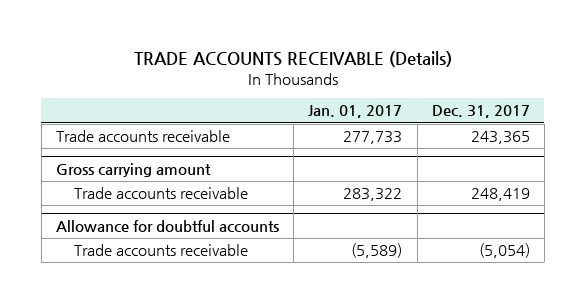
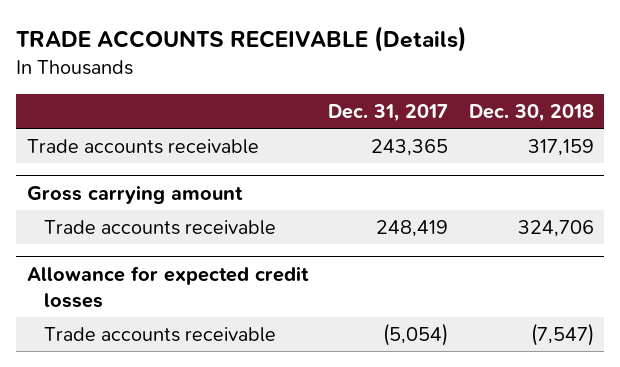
[308,105,403,119] Jan. 01, 2017 -> none
none -> [468,104,594,123] Dec. 30, 2018
[56,219,280,232] Allowance for doubtful accounts -> [26,265,309,308] Allowance for expected credit losses

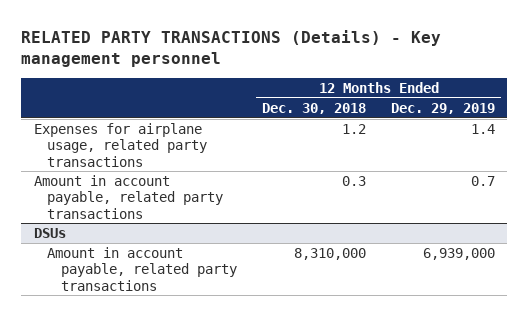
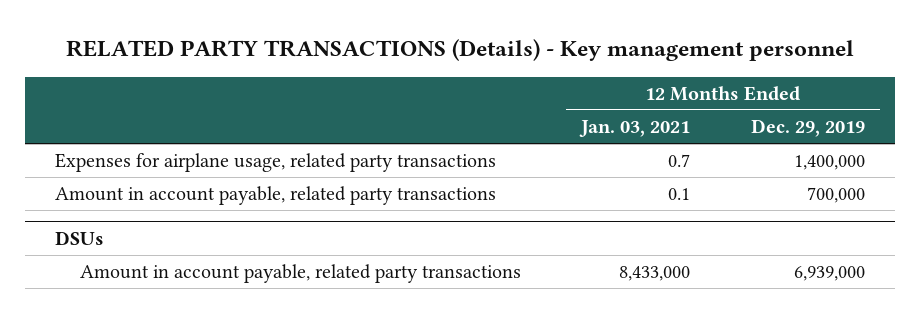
[262,102,367,114] Dec. 30, 2018 -> none
none -> [579,120,691,138] Jan. 03, 2021
[470,124,495,135] 1.4 -> [793,155,865,171] 1,400,000
[470,176,495,187] 0.7 -> [806,187,865,204] 700,000

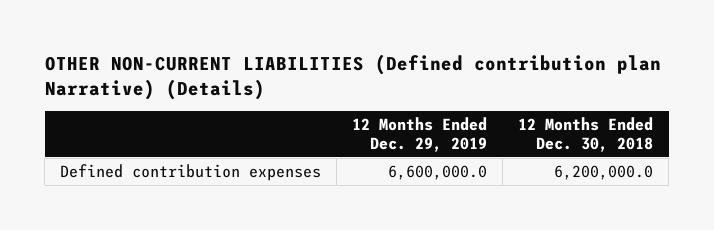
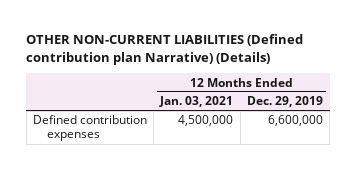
[518,117,654,153] 12 Months Ended Dec. 30, 2018 -> none
none -> [159,96,234,108] Jan. 03, 2021
[388,164,488,180] 6,600,000.0 -> [267,115,323,127] 6,600,000

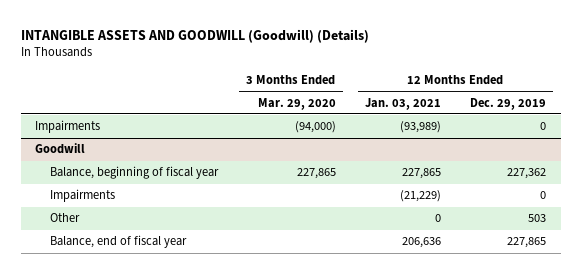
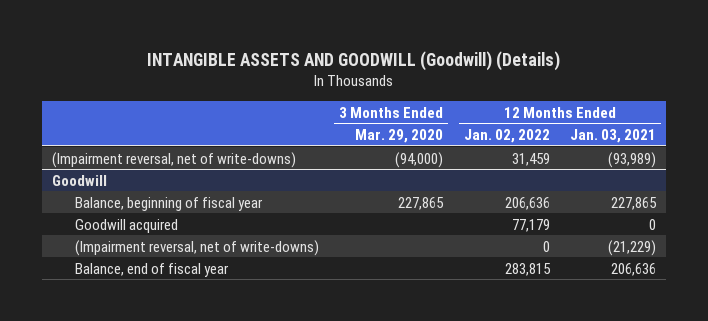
[469,97,546,110] Dec. 29, 2019 -> none
none -> [463,129,550,144] Jan. 02, 2022
[35,120,101,134] Impairments -> [52,151,297,168] (Impairment reversal, net of write-downs)
[49,213,80,223] Other -> none
none -> [75,218,179,233] Goodwill acquired
[49,189,115,203] Impairments -> [75,239,320,256] (Impairment reversal, net of write-downs)

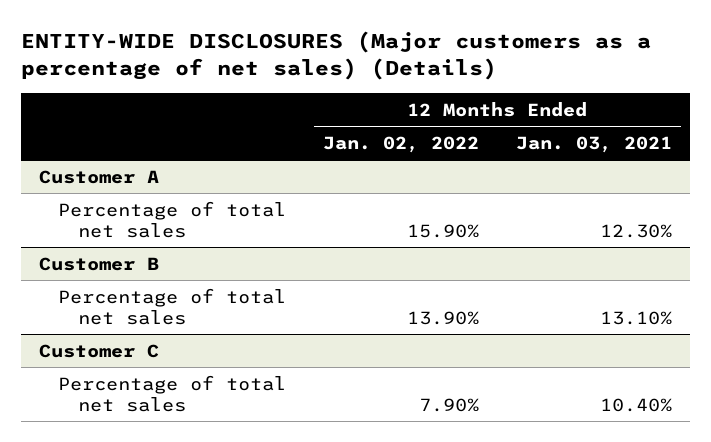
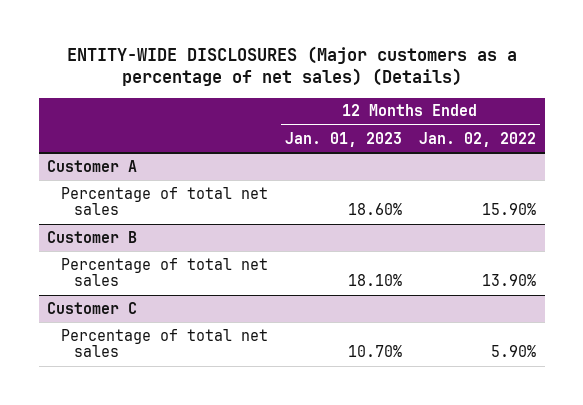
[515,135,672,153] Jan. 03, 2021 -> none
none -> [284,131,402,147] Jan. 01, 2023
[419,397,480,412] 7.90% -> [490,345,536,358] 5.90%

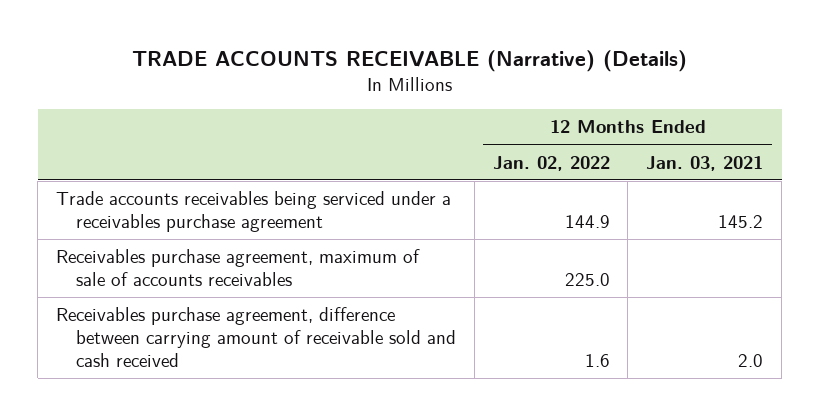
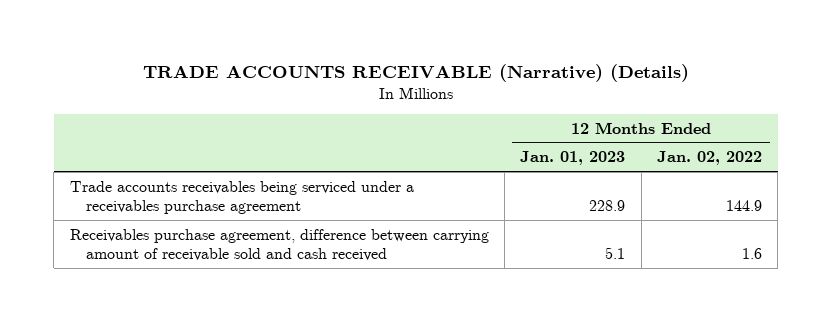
[646,155,764,171] Jan. 03, 2021 -> none
none -> [520,151,626,166] Jan. 01, 2023
[55,249,420,287] Receivables purchase agreement, maximum of sale of accounts receivables -> none

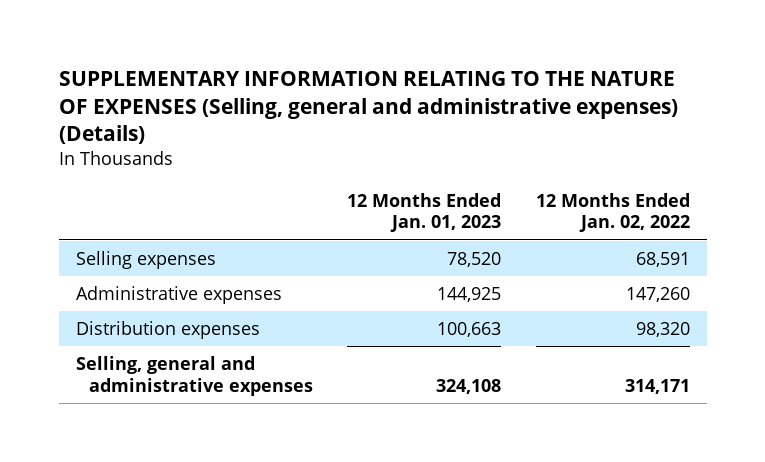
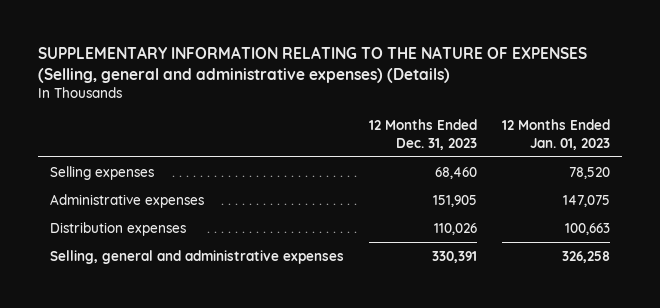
[535,192,690,233] 12 Months Ended Jan. 02, 2022 -> none
none -> [369,119,478,150] 12 Months Ended Dec. 31, 2023
[437,286,502,302] 144,925 -> [562,194,610,207] 147,075
[436,378,502,394] 324,108 -> [561,250,610,263] 326,258

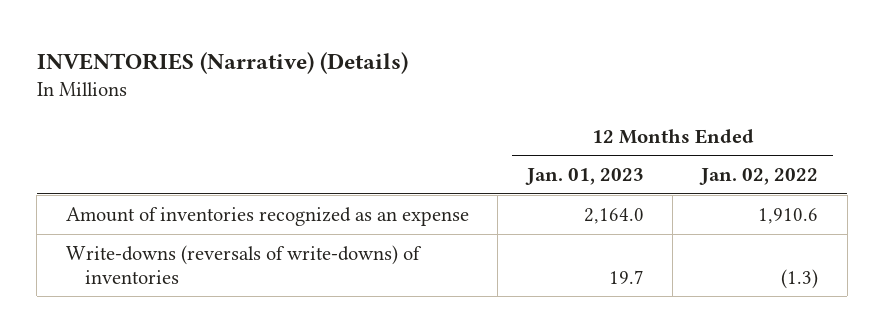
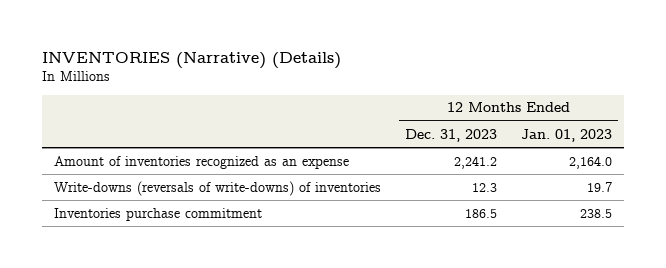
[699,168,819,186] Jan. 02, 2022 -> none
none -> [405,128,498,142] Dec. 31, 2023
none -> [54,207,263,221] Inventories purchase commitment

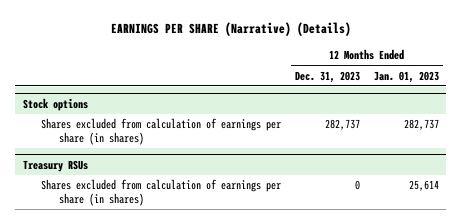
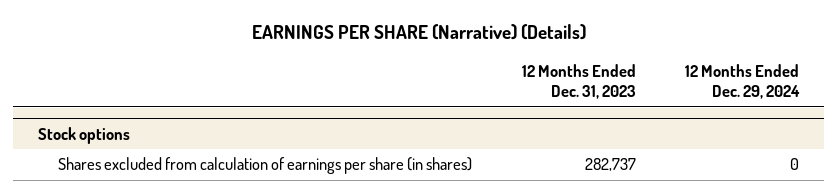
[374,70,440,83] Jan. 01, 2023 -> none
none -> [685,64,801,100] 12 Months Ended Dec. 29, 2024
[22,160,88,173] Treasury RSUs -> none
[40,179,281,206] Shares excluded from calculation of earnings per share (in shares) -> none

